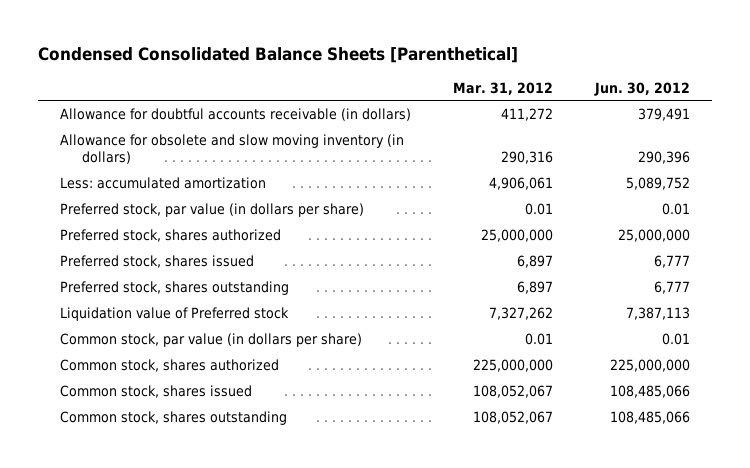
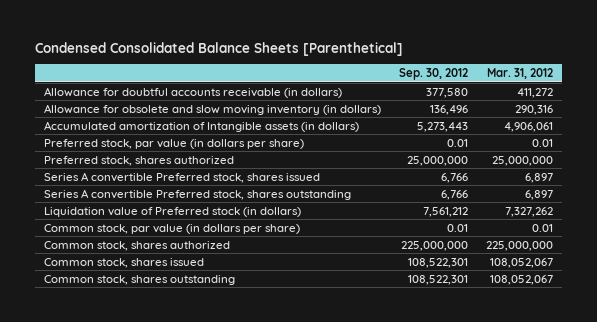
[594,81,691,96] Jun. 30, 2012 -> none
none -> [398,68,468,81] Sep. 30, 2012
[59,177,266,190] Less: accumulated amortization -> [43,120,359,132] Accumulated amortization of Intangible assets (in dollars)
[59,255,254,269] Preferred stock, shares issued -> [43,171,320,183] Series A convertible Preferred stock, shares issued
[59,281,289,296] Preferred stock, shares outstanding -> [43,188,351,200] Series A convertible Preferred stock, shares outstanding
[59,307,289,322] Liquidation value of Preferred stock -> [43,206,301,217] Liquidation value of Preferred stock (in dollars)

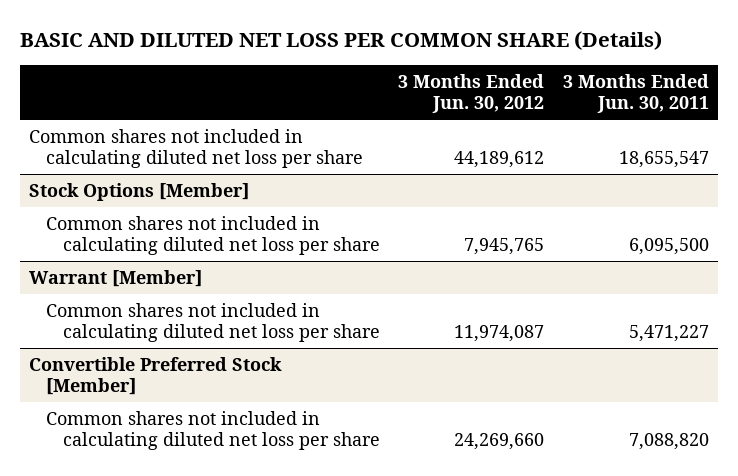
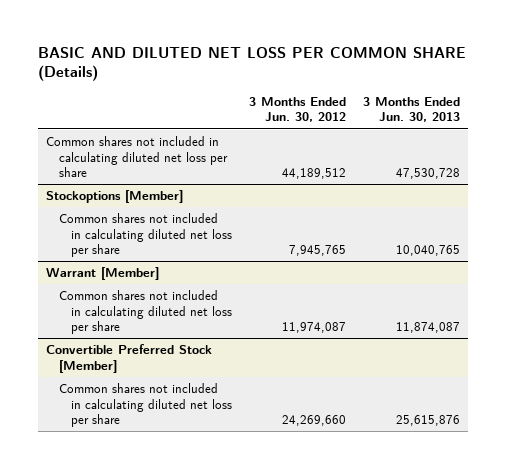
[562,74,709,113] 3 Months Ended Jun. 30, 2011 -> none
none -> [362,97,460,123] 3 Months Ended Jun. 30, 2013
[29,183,250,202] Stock Options [Member] -> none
[454,150,545,168] 44,189,612 -> [281,167,346,179] 44,189,512
none -> [46,190,184,204] Stockoptions [Member]

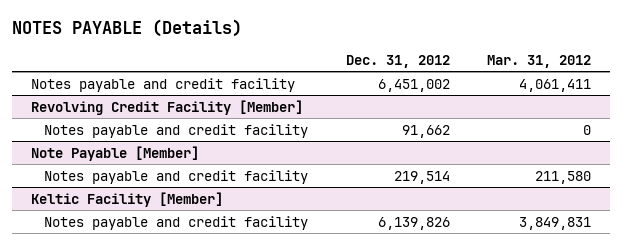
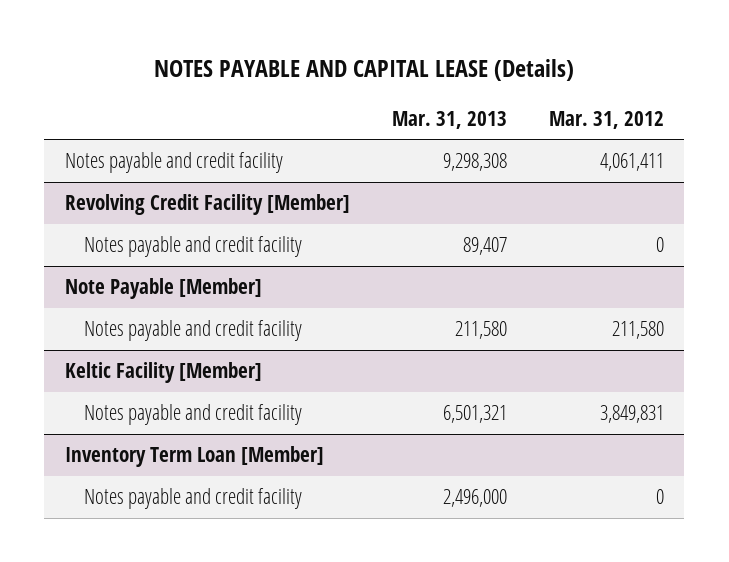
[11,18,242,37] NOTES PAYABLE (Details) -> [154,58,575,81] NOTES PAYABLE AND CAPITAL LEASE (Details)
[345,54,450,68] Dec. 31, 2012 -> none
none -> [391,110,507,129] Mar. 31, 2013
none -> [65,446,325,468] Inventory Term Loan [Member]
none -> [83,488,302,510] Notes payable and credit facility

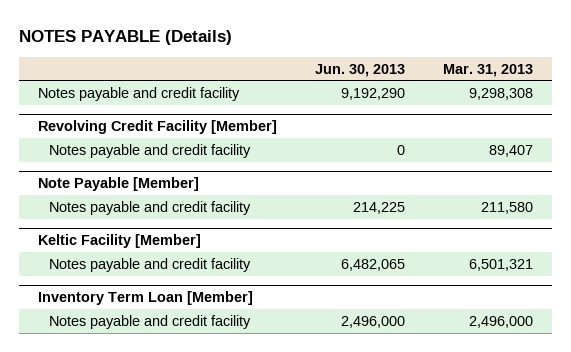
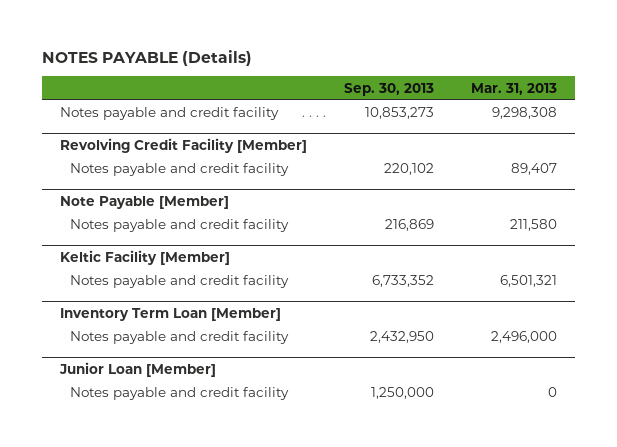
[315,63,406,77] Jun. 30, 2013 -> none
none -> [344,82,435,96] Sep. 30, 2013
none -> [59,362,217,378] Junior Loan [Member]
none -> [70,387,290,401] Notes payable and credit facility

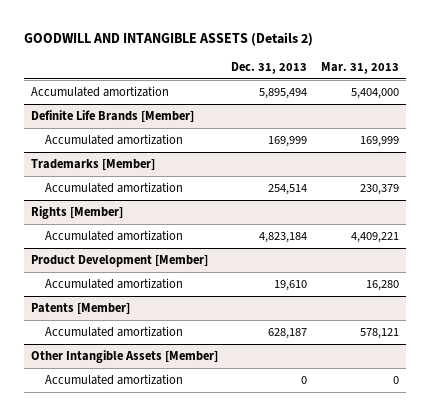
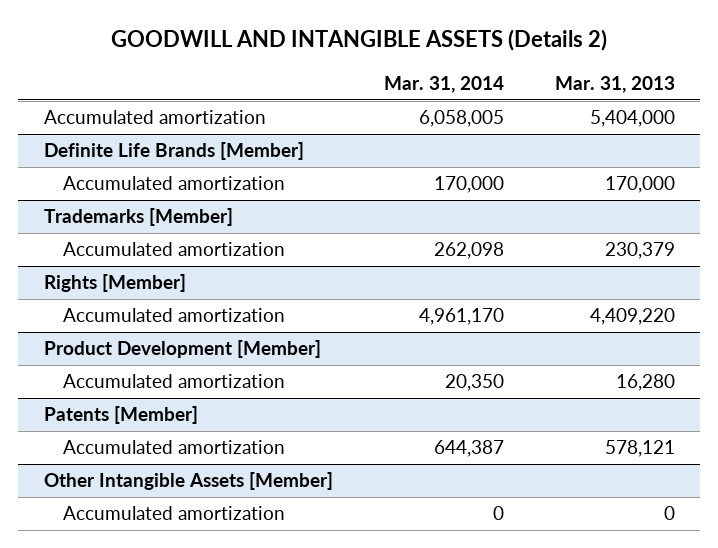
[231,62,308,75] Dec. 31, 2013 -> none
none -> [383,75,504,93] Mar. 31, 2014
[359,135,399,147] 169,999 -> [604,176,675,194] 170,000
[350,231,399,243] 4,409,221 -> [589,308,675,326] 4,409,220

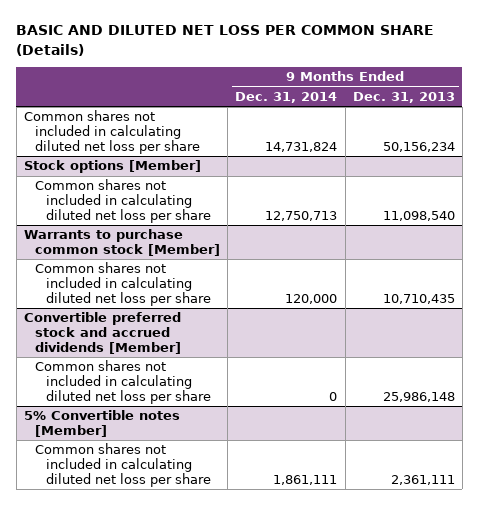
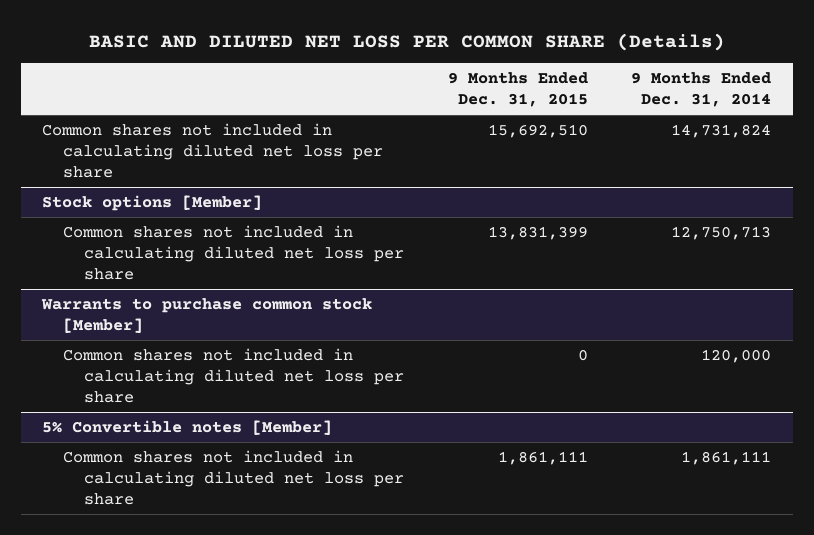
[352,91,455,103] Dec. 31, 2013 -> none
none -> [447,72,588,108] 9 Months Ended Dec. 31, 2015
[23,312,182,354] Convertible preferred stock and accrued dividends [Member] -> none
[35,360,212,404] Common shares not included in calculating diluted net loss per share -> none

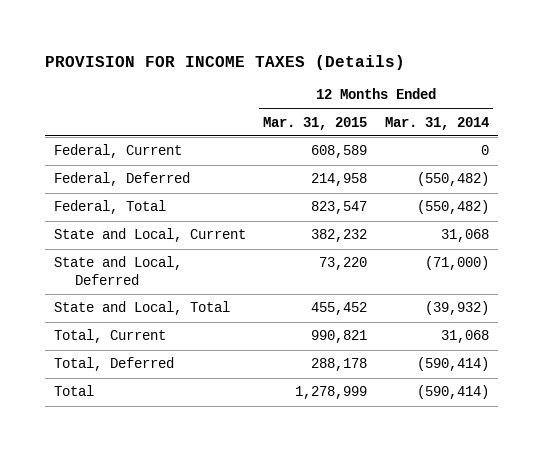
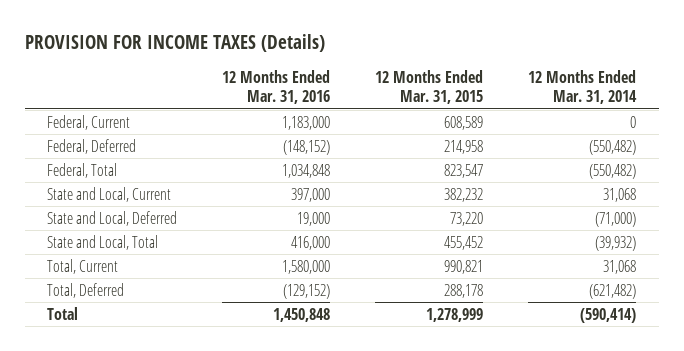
none -> [222,70,331,105] 12 Months Ended Mar. 31, 2016
[416,357,489,372] (590,414) -> [589,283,637,299] (621,482)

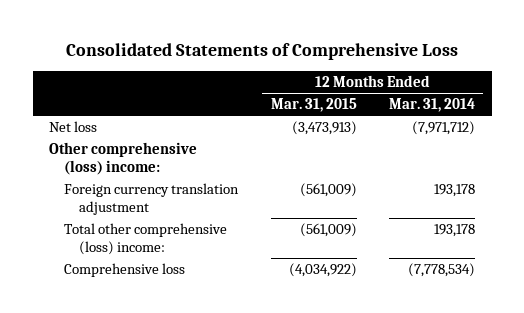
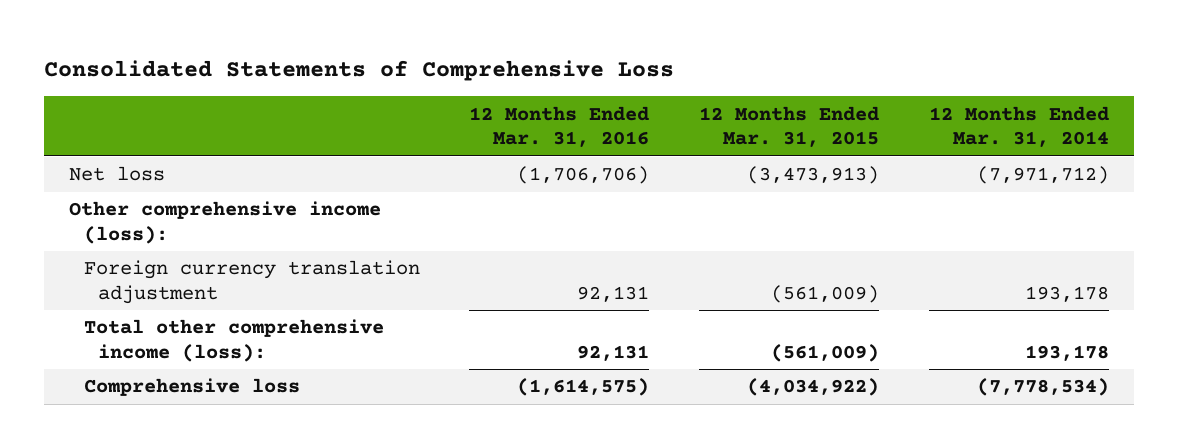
none -> [469,105,650,148] 12 Months Ended Mar. 31, 2016
[49,142,198,176] Other comprehensive (loss) income: -> [68,201,381,244] Other comprehensive income (loss):
[63,223,227,256] Total other comprehensive (loss) income: -> [83,319,384,362] Total other comprehensive income (loss):

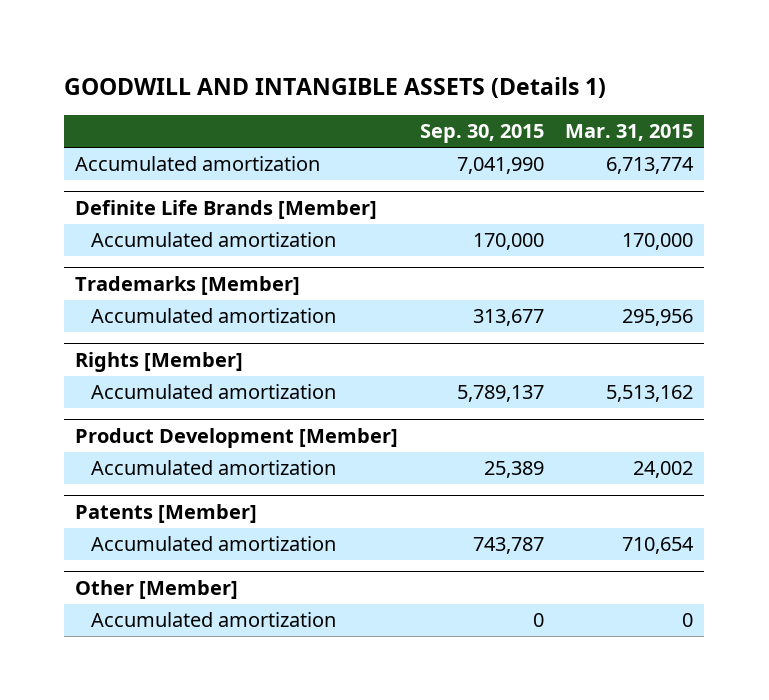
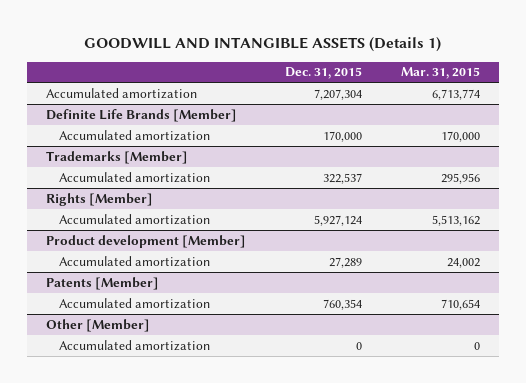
[419,124,544,144] Sep. 30, 2015 -> none
none -> [284,67,362,80] Dec. 31, 2015
[75,428,399,449] Product Development [Member] -> [46,234,247,248] Product development [Member]

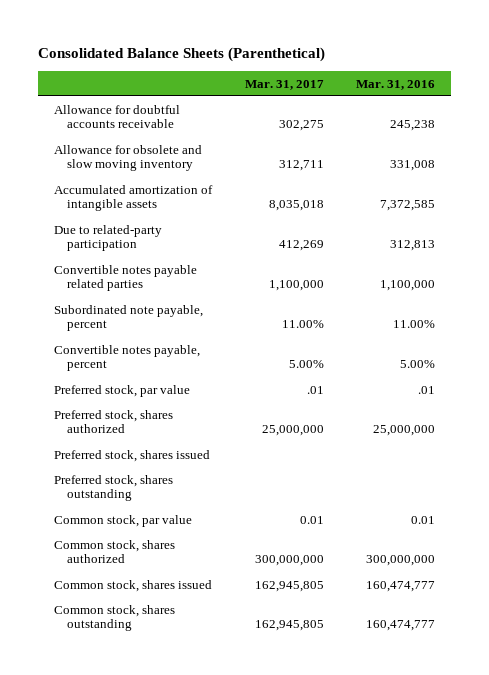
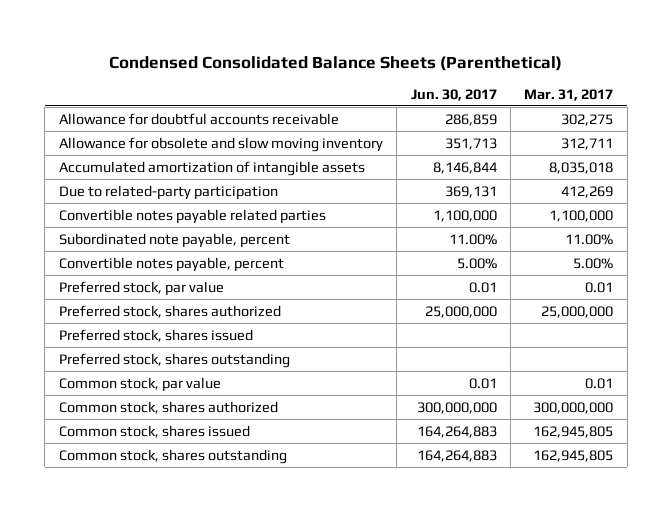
[38,47,326,63] Consolidated Balance Sheets (Parenthetical) -> [109,55,563,71] Condensed Consolidated Balance Sheets (Parenthetical)
[355,79,435,90] Mar. 31, 2016 -> none
none -> [410,88,497,101] Jun. 30, 2017
[306,385,324,394] .01 -> [585,281,614,293] 0.01

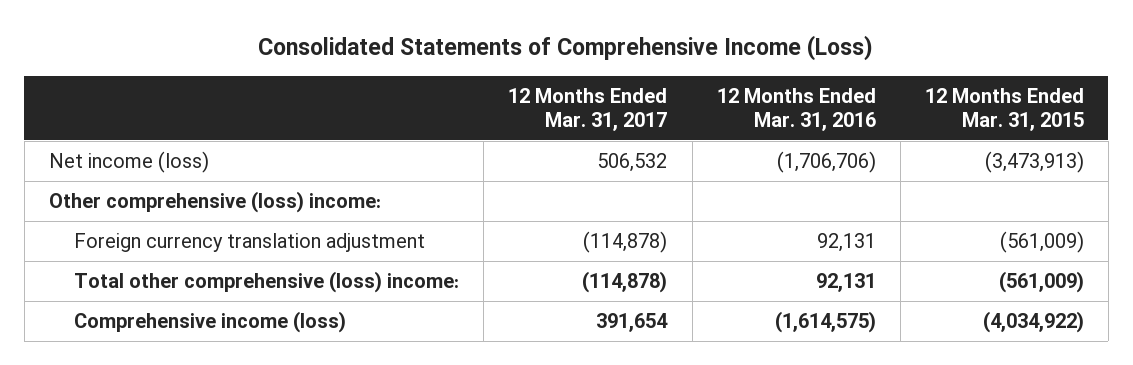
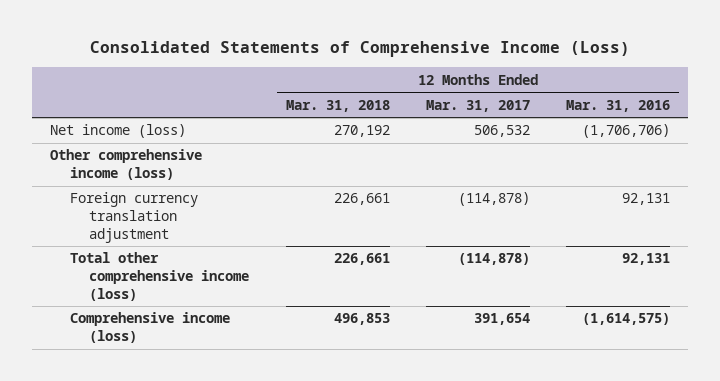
[924,87,1084,132] 12 Months Ended Mar. 31, 2015 -> none
none -> [285,99,390,112] Mar. 31, 2018
[48,191,381,214] Other comprehensive (loss) income: -> [50,149,203,181] Other comprehensive income (loss)
[74,271,460,294] Total other comprehensive (loss) income: -> [69,252,250,301] Total other comprehensive income (loss)

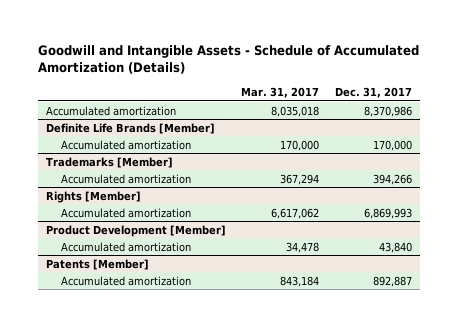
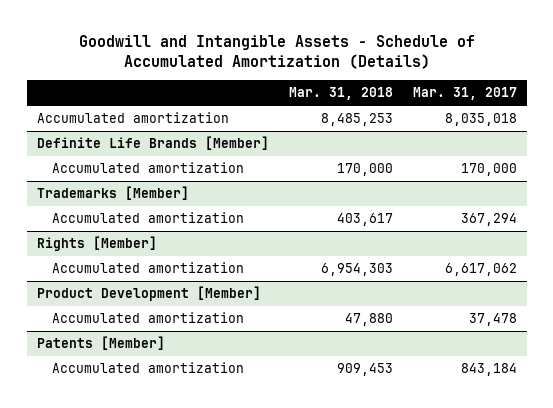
[335,86,413,98] Dec. 31, 2017 -> none
none -> [288,87,393,101] Mar. 31, 2018
[286,241,320,253] 34,478 -> [468,313,517,327] 37,478

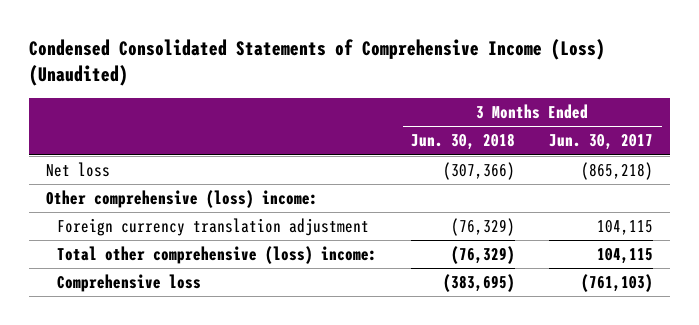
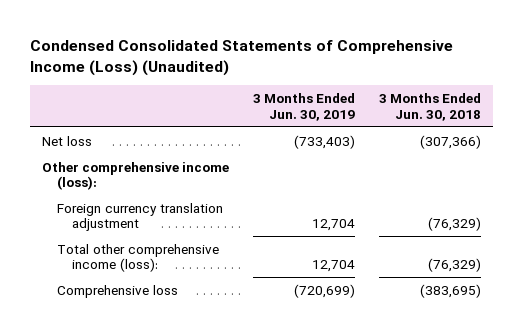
[549,134,654,151] Jun. 30, 2017 -> none
none -> [252,92,355,121] 3 Months Ended Jun. 30, 2019
[45,190,318,209] Other comprehensive (loss) income: -> [41,161,229,191] Other comprehensive income (loss):
[57,246,378,265] Total other comprehensive (loss) income: -> [57,243,220,273] Total other comprehensive income (loss):

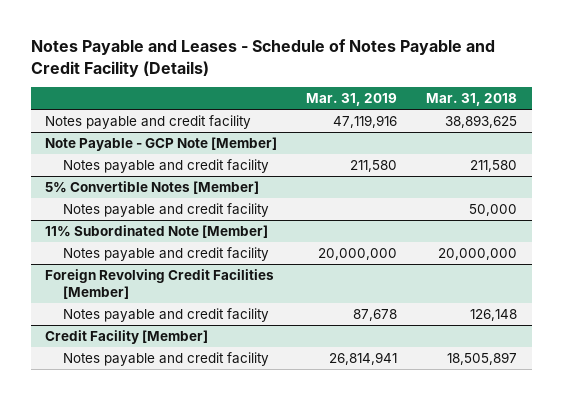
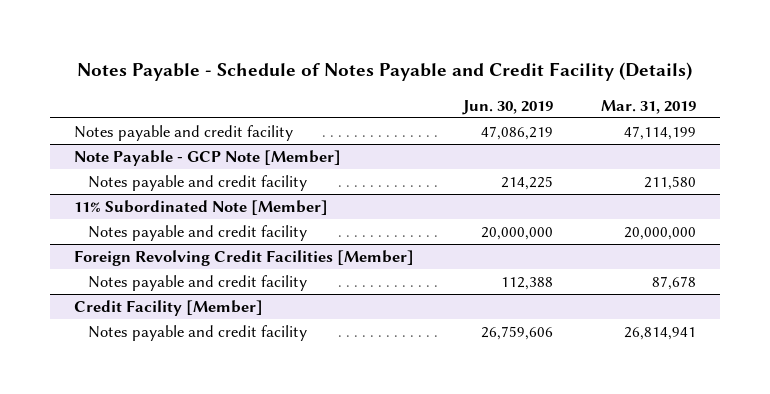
[30,39,495,77] Notes Payable and Leases - Schedule of Notes Payable and Credit Facility (Details) -> [77,62,693,82] Notes Payable - Schedule of Notes Payable and Credit Facility (Details)
[426,93,518,107] Mar. 31, 2018 -> none
none -> [461,99,553,115] Jun. 30, 2019
[333,115,398,129] 47,119,916 -> [623,125,696,140] 47,114,199
[45,181,260,195] 5% Convertible Notes [Member] -> none
[63,203,270,218] Notes payable and credit facility -> none

